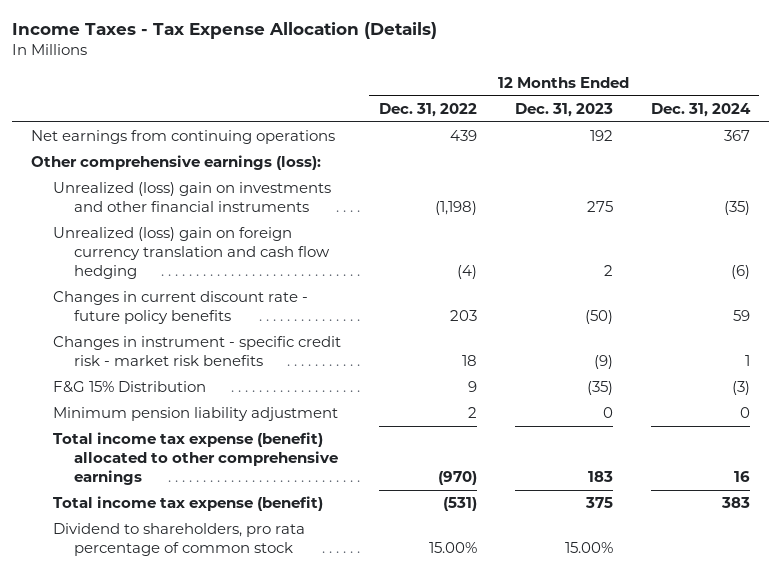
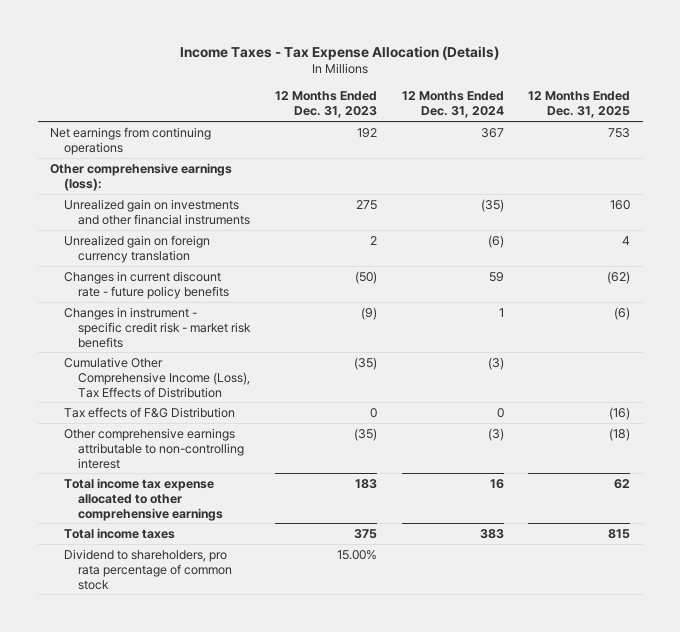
[378,102,477,117] Dec. 31, 2022 -> none
none -> [528,91,631,119] 12 Months Ended Dec. 31, 2025
[52,182,331,213] Unrealized (loss) gain on investments and other financial instruments -> [64,198,251,225] Unrealized gain on investments and other financial instruments
[52,227,330,280] Unrealized (loss) gain on foreign currency translation and cash flow hedging -> [64,234,211,263] Unrealized gain on foreign currency translation
[52,407,338,422] Minimum pension liability adjustment -> none
none -> [64,356,251,398] Cumulative Other Comprehensive Income (Loss), Tax Effects of Distribution
none -> [64,406,236,418] Tax effects of F&G Distribution
[52,381,206,394] F&G 15% Distribution -> [64,427,245,469] Other comprehensive earnings attributable to non-controlling interest
[52,432,338,486] Total income tax expense (benefit) allocated to other comprehensive earnings -> [64,477,224,521] Total income tax expense allocated to other comprehensive earnings
[52,496,323,512] Total income tax expense (benefit) -> [64,527,176,539] Total income taxes

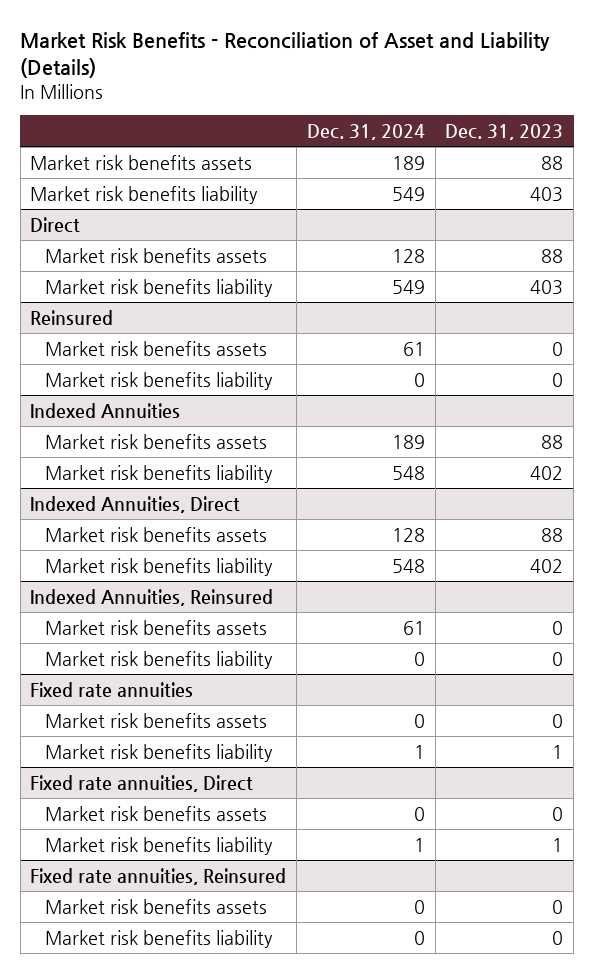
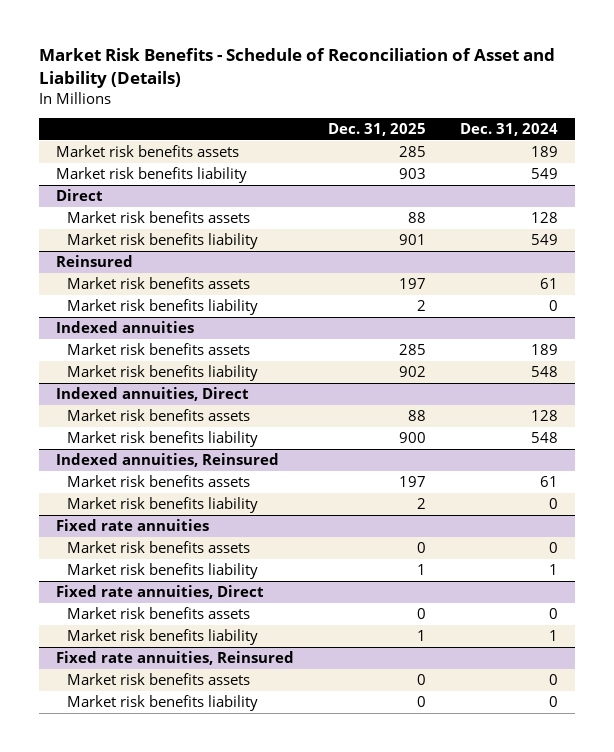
[20,32,551,79] Market Risk Benefits - Reconciliation of Asset and Liability (Details) -> [38,48,555,88] Market Risk Benefits - Schedule of Reconciliation of Asset and Liability (Details)
[445,123,564,140] Dec. 31, 2023 -> none
none -> [327,123,426,137] Dec. 31, 2025
[30,402,181,418] Indexed Annuities -> [55,320,194,333] Indexed annuities
[30,495,241,513] Indexed Annuities, Direct -> [55,386,249,401] Indexed annuities, Direct
[30,588,274,606] Indexed Annuities, Reinsured -> [55,452,279,467] Indexed annuities, Reinsured

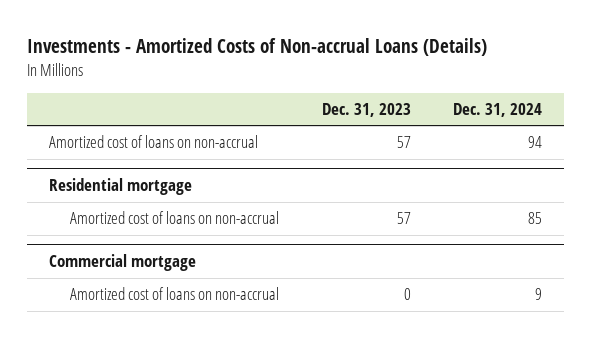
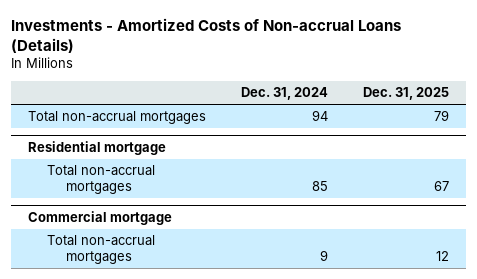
[321,102,411,117] Dec. 31, 2023 -> none
none -> [362,87,449,101] Dec. 31, 2025
[48,135,258,149] Amortized cost of loans on non-accrual -> [28,111,207,125] Total non-accrual mortgages
[70,211,280,225] Amortized cost of loans on non-accrual -> [47,165,156,195] Total non-accrual mortgages
[70,287,280,301] Amortized cost of loans on non-accrual -> [47,235,156,265] Total non-accrual mortgages

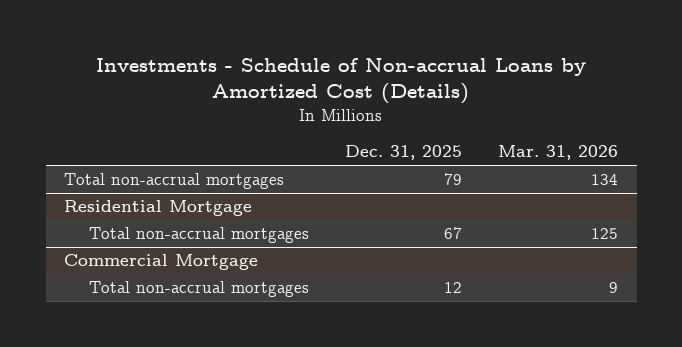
[10,17,401,53] Investments - Amortized Costs of Non-accrual Loans (Details) -> [96,58,587,105] Investments - Schedule of Non-accrual Loans by Amortized Cost (Details)
[240,87,328,101] Dec. 31, 2024 -> none
none -> [498,145,619,161] Mar. 31, 2026
[28,141,167,156] Residential mortgage -> [63,200,252,217] Residential Mortgage
[28,211,173,226] Commercial mortgage -> [63,254,258,271] Commercial Mortgage

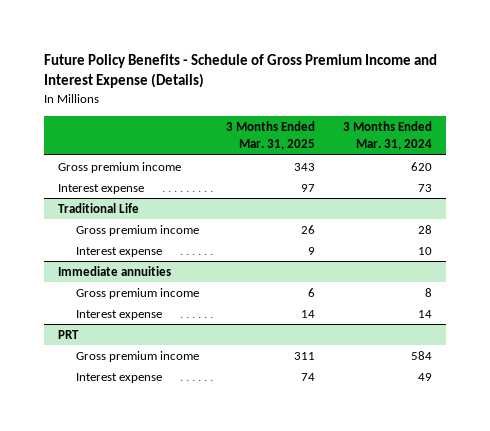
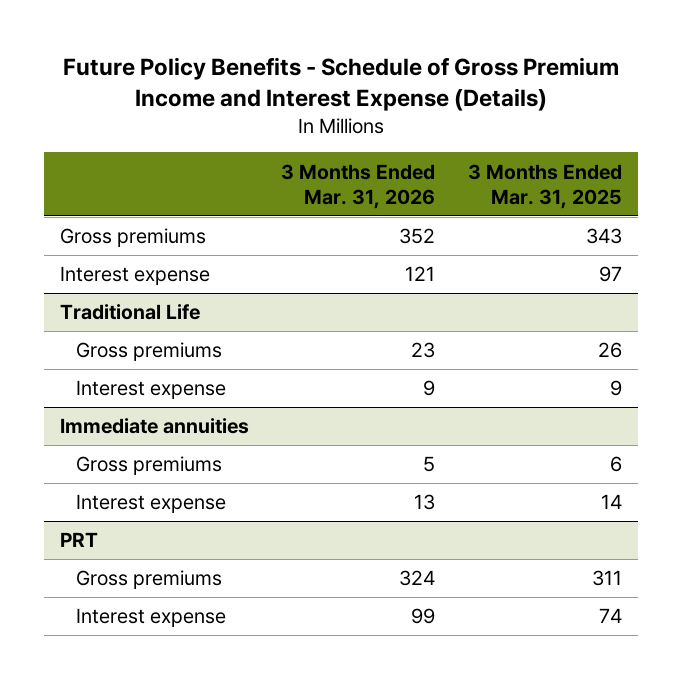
[342,121,432,151] 3 Months Ended Mar. 31, 2024 -> none
none -> [281,163,436,209] 3 Months Ended Mar. 31, 2026
[58,161,182,173] Gross premium income -> [60,228,207,248] Gross premiums
[75,224,199,236] Gross premium income -> [75,342,222,362] Gross premiums
[75,287,199,299] Gross premium income -> [75,456,222,476] Gross premiums
[75,350,199,362] Gross premium income -> [75,570,222,590] Gross premiums

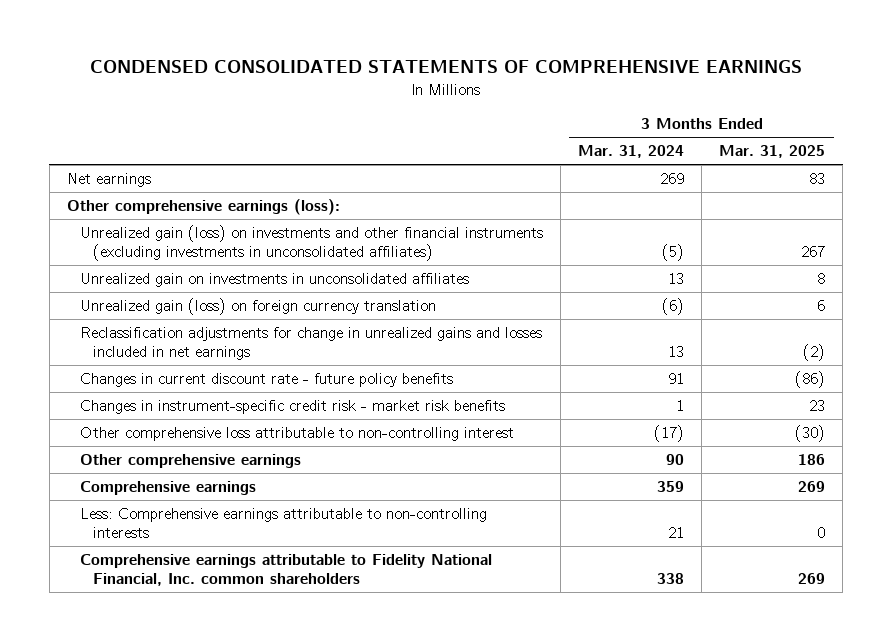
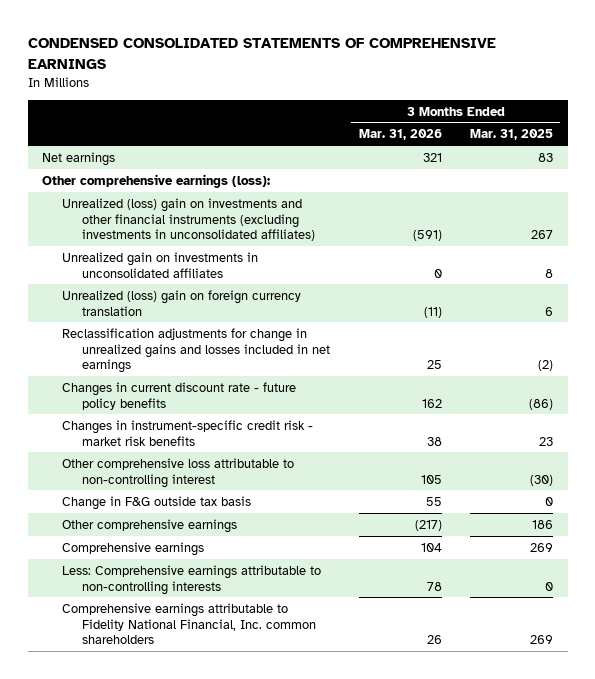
[577,145,684,159] Mar. 31, 2024 -> none
none -> [358,129,442,141] Mar. 31, 2026
[79,224,543,261] Unrealized gain (loss) on investments and other financial instruments (excluding investments in unconsolidated affiliates) -> [62,197,315,242] Unrealized (loss) gain on investments and other financial instruments (excluding investments in unconsolidated affiliates)
[79,297,436,315] Unrealized gain (loss) on foreign currency translation -> [62,289,302,316] Unrealized (loss) gain on foreign currency translation
none -> [62,495,252,510] Change in F&G outside tax basis

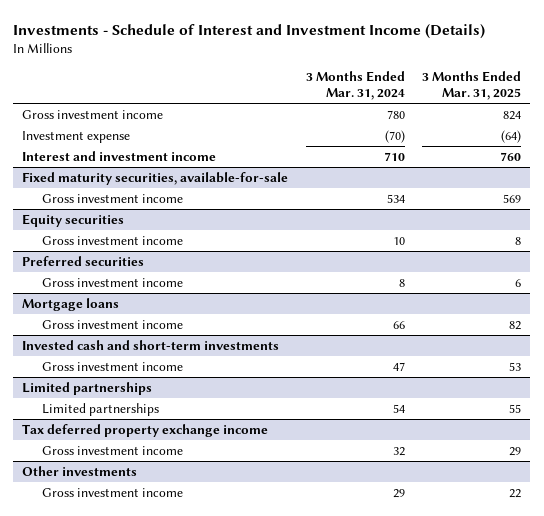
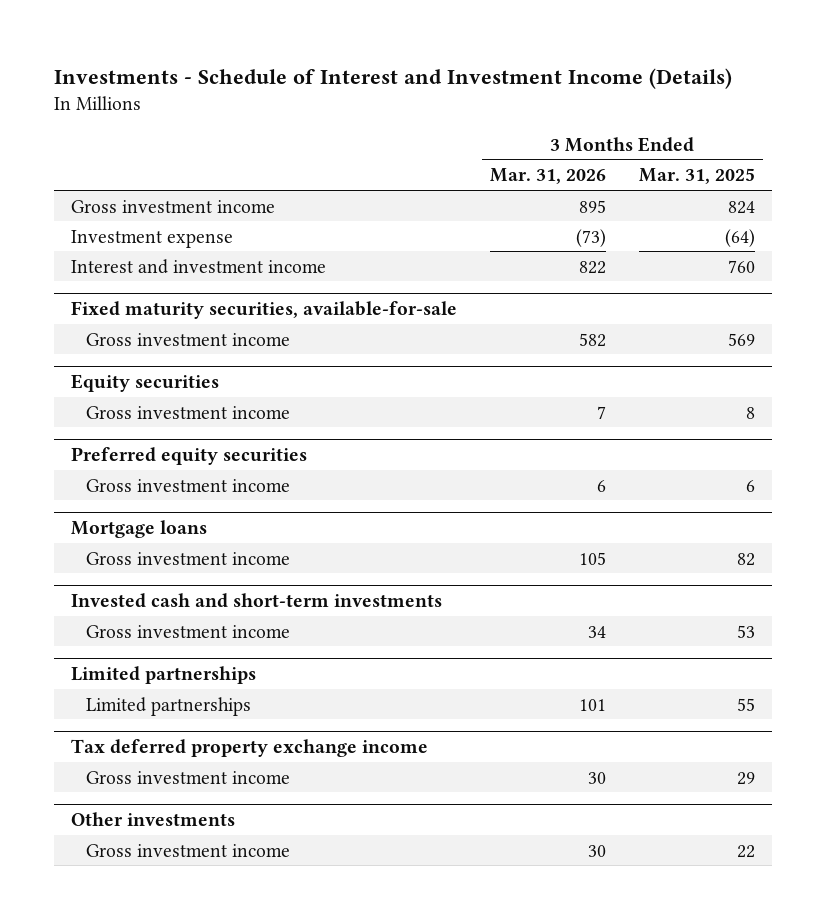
[305,71,405,101] 3 Months Ended Mar. 31, 2024 -> none
none -> [489,168,606,185] Mar. 31, 2026
[22,255,145,266] Preferred securities -> [70,446,307,465] Preferred equity securities

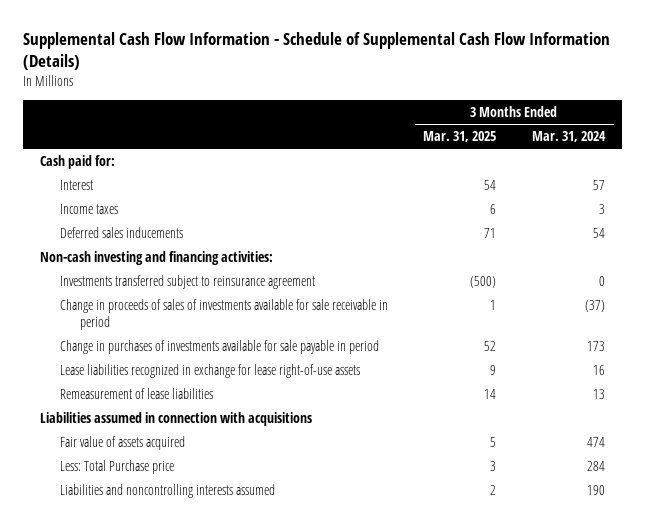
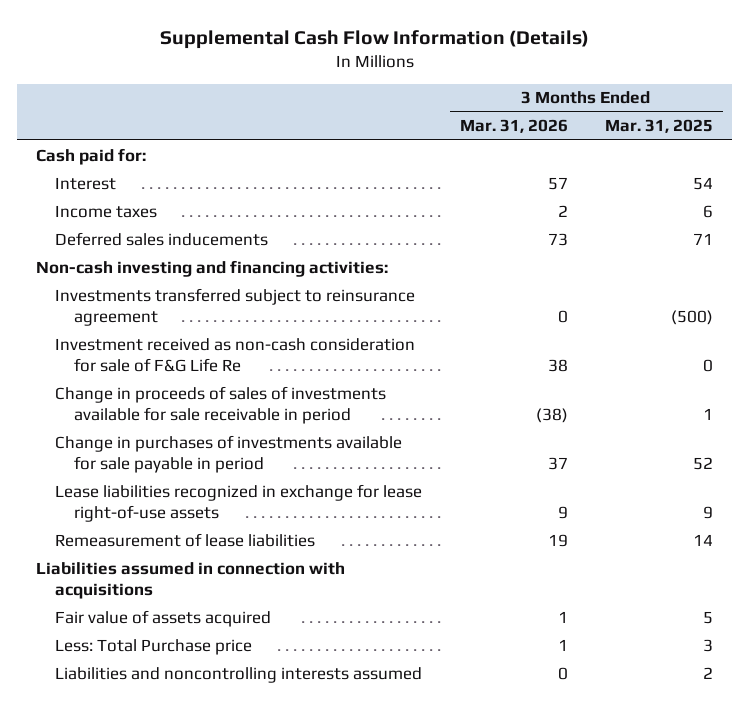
[22,31,610,70] Supplemental Cash Flow Information - Schedule of Supplemental Cash Flow Information (Details) -> [159,29,589,49] Supplemental Cash Flow Information (Details)
[531,131,606,143] Mar. 31, 2024 -> none
none -> [459,119,568,134] Mar. 31, 2026
none -> [54,337,415,372] Investment received as non-cash consideration for sale of F&G Life Re

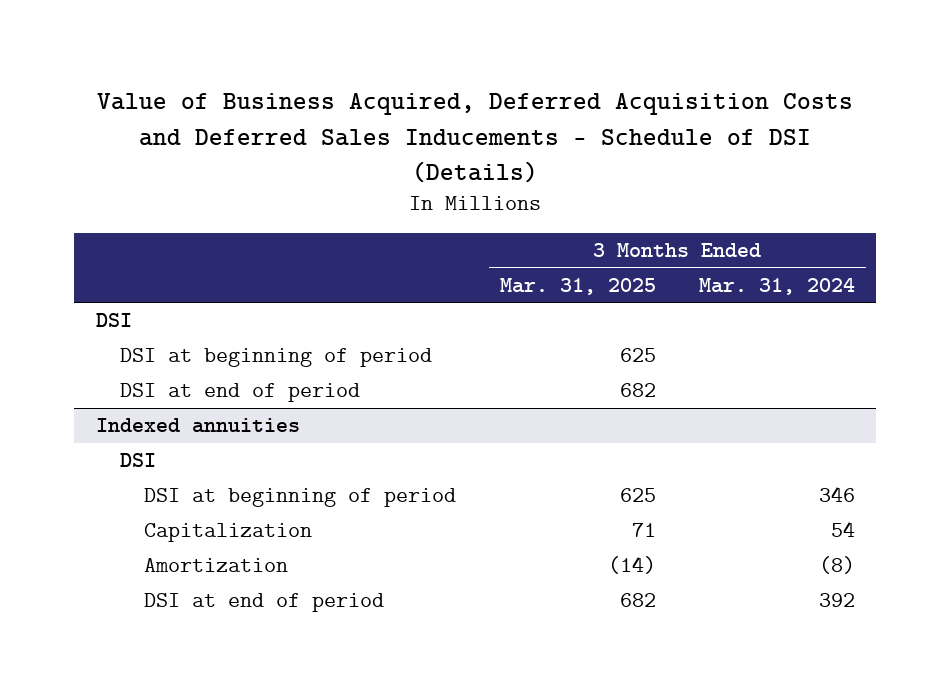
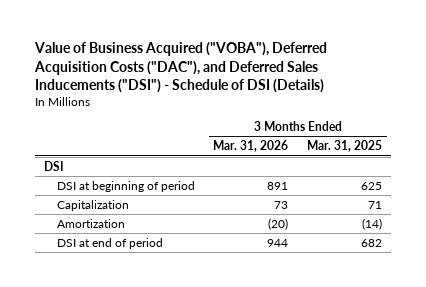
[97,93,854,183] Value of Business Acquired, Deferred Acquisition Costs and Deferred Sales Inducements - Schedule of DSI (Details) -> [34,42,328,93] Value of Business Acquired ("VOBA"), Deferred Acquisition Costs ("DAC"), and Deferred Sales Inducements ("DSI") - Schedule of DSI (Details)
[698,277,855,295] Mar. 31, 2024 -> none
none -> [213,140,289,153] Mar. 31, 2026
[120,383,361,403] DSI at end of period -> none
[95,418,300,434] Indexed annuities -> none
[120,453,157,468] DSI -> none
[144,488,457,508] DSI at beginning of period -> none

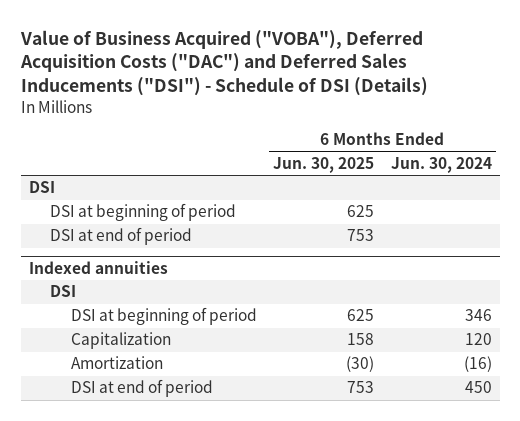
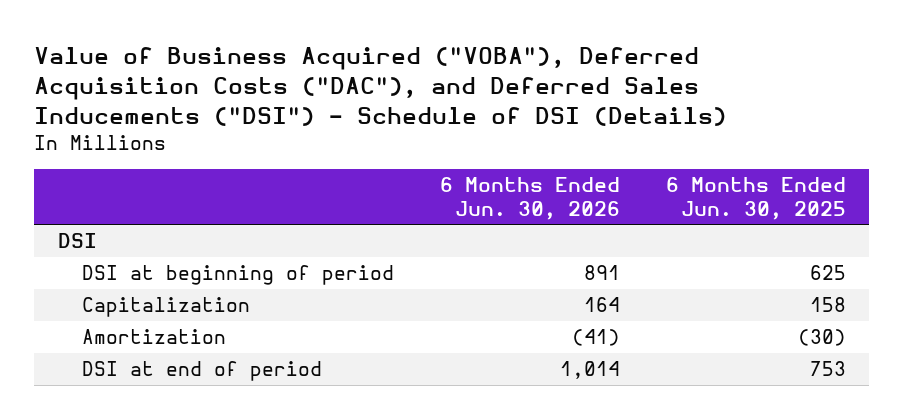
[19,29,428,97] Value of Business Acquired ("VOBA"), Deferred Acquisition Costs ("DAC") and Deferred Sales Inducements ("DSI") - Schedule of DSI (Details) -> [34,47,728,126] Value of Business Acquired ("VOBA"), Deferred Acquisition Costs ("DAC"), and Deferred Sales Inducements ("DSI") - Schedule of DSI (Details)
[390,156,492,173] Jun. 30, 2024 -> none
none -> [439,176,620,220] 6 Months Ended Jun. 30, 2026
[50,227,193,246] DSI at end of period -> none
[28,261,168,275] Indexed annuities -> none
[50,285,77,298] DSI -> none
[71,307,258,326] DSI at beginning of period -> none

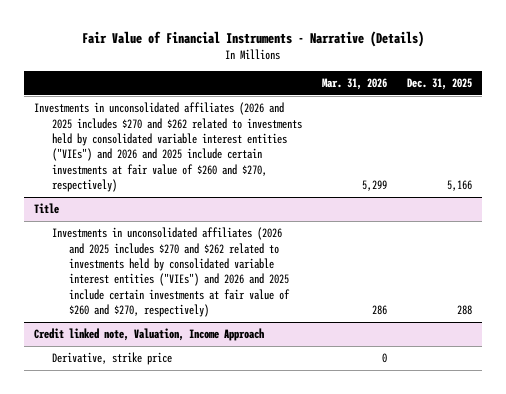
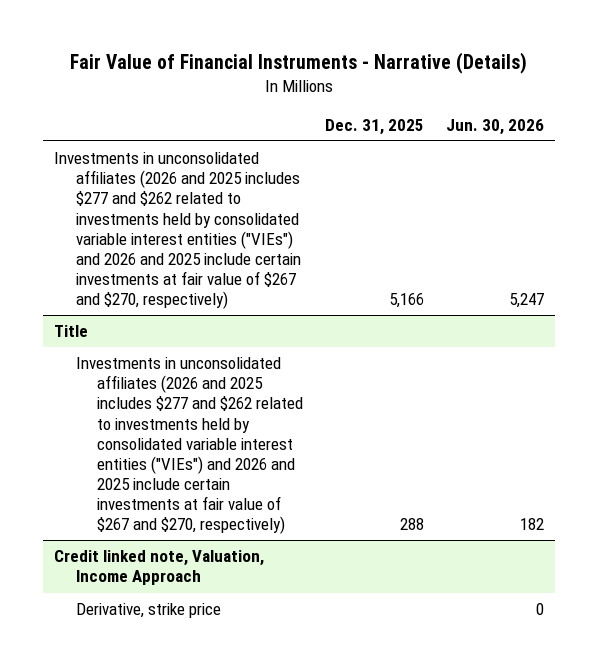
[321,77,387,90] Mar. 31, 2026 -> none
none -> [445,118,544,135] Jun. 30, 2026
[34,102,302,192] Investments in unconsolidated affiliates (2026 and 2025 includes $270 and $262 related to investments held by consolidated variable interest entities ("VIEs") and 2026 and 2025 include certain investments at fair value of $260 and $270, respectively) -> [53,152,301,309] Investments in unconsolidated affiliates (2026 and 2025 includes $277 and $262 related to investments held by consolidated variable interest entities ("VIEs") and 2026 and 2025 include certain investments at fair value of $267 and $270, respectively)
[51,227,291,317] Investments in unconsolidated affiliates (2026 and 2025 includes $270 and $262 related to investments held by consolidated variable interest entities ("VIEs") and 2026 and 2025 include certain investments at fair value of $260 and $270, respectively) -> [75,357,304,535] Investments in unconsolidated affiliates (2026 and 2025 includes $277 and $262 related to investments held by consolidated variable interest entities ("VIEs") and 2026 and 2025 include certain investments at fair value of $267 and $270, respectively)

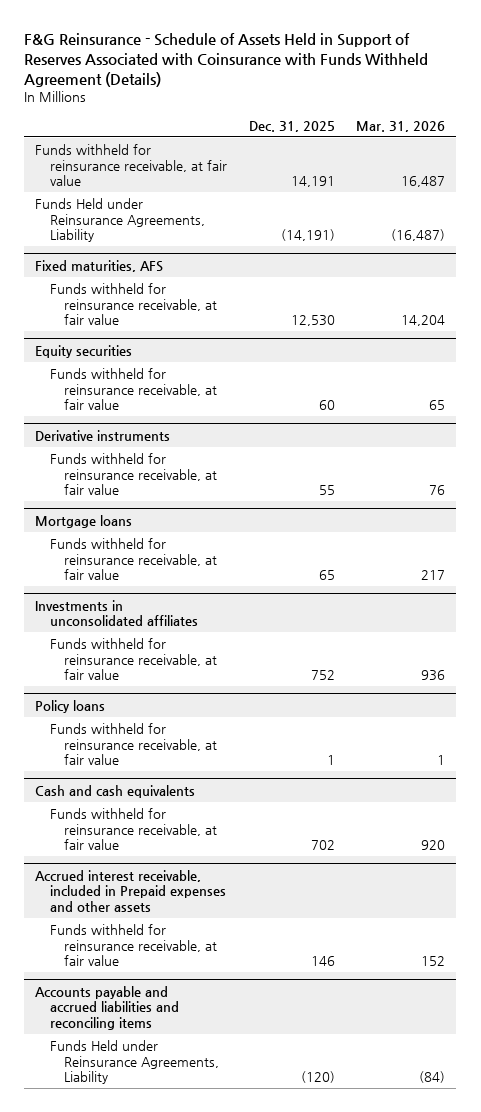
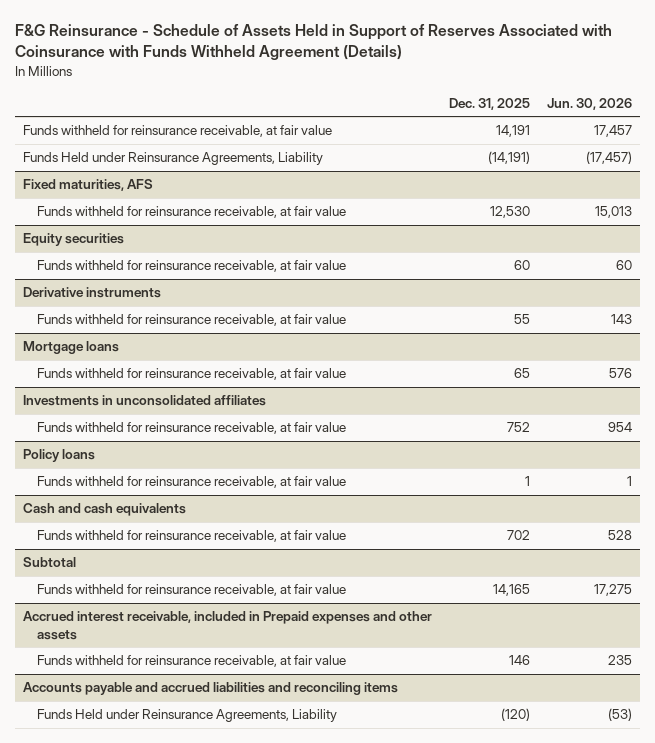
[356,120,446,132] Mar. 31, 2026 -> none
none -> [546,97,632,110] Jun. 30, 2026
none -> [23,557,77,568] Subtotal
none -> [37,584,347,597] Funds withheld for reinsurance receivable, at fair value

